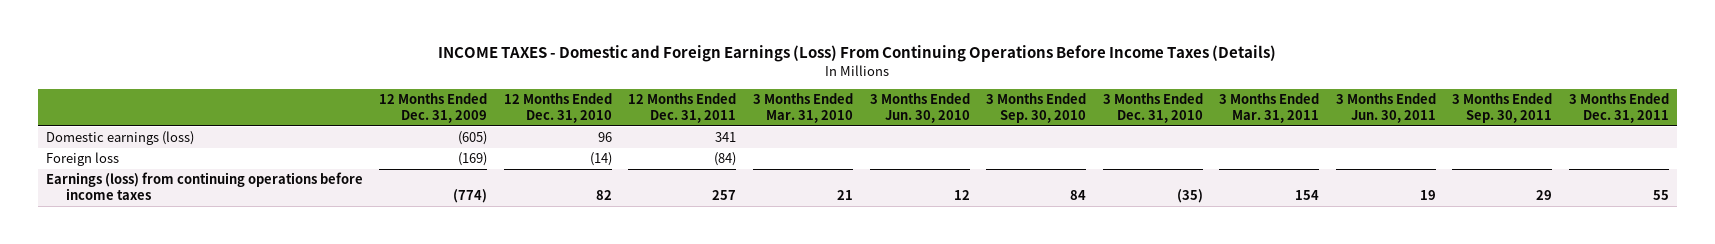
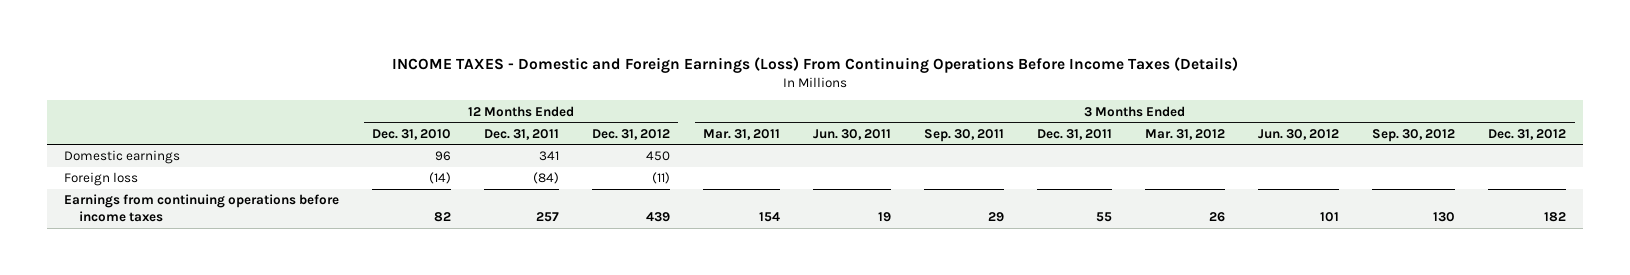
[379,93,488,124] 12 Months Ended Dec. 31, 2009 -> none
[753,93,854,124] 3 Months Ended Mar. 31, 2010 -> none
[869,93,970,124] 3 Months Ended Jun. 30, 2010 -> none
[986,93,1087,124] 3 Months Ended Sep. 30, 2010 -> none
[1102,93,1203,124] 3 Months Ended Dec. 31, 2010 -> none
none -> [592,128,671,140] Dec. 31, 2012
none -> [1145,128,1226,140] Mar. 31, 2012
none -> [1258,128,1340,140] Jun. 30, 2012
none -> [1372,128,1456,142] Sep. 30, 2012
none -> [1488,128,1567,140] Dec. 31, 2012
[45,131,194,146] Domestic earnings (loss) -> [63,150,180,165] Domestic earnings
[45,172,363,201] Earnings (loss) from continuing operations before income taxes -> [63,194,339,222] Earnings from continuing operations before income taxes

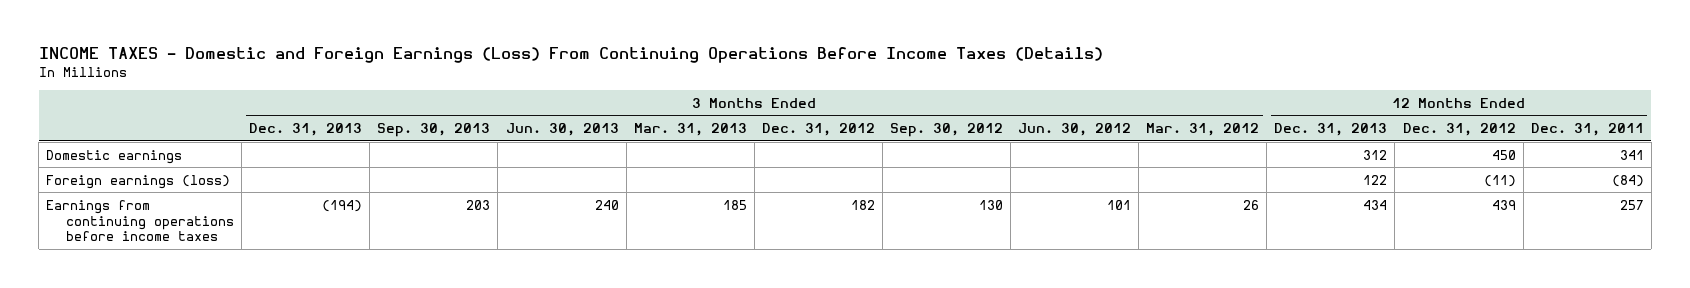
[372,128,452,140] Dec. 31, 2010 -> none
[703,128,781,140] Mar. 31, 2011 -> none
[813,128,892,140] Jun. 30, 2011 -> none
[924,128,1005,142] Sep. 30, 2011 -> none
[1037,128,1113,140] Dec. 31, 2011 -> none
none -> [249,123,363,137] Dec. 31, 2013
none -> [377,123,491,138] Sep. 30, 2013
none -> [505,123,619,137] Jun. 30, 2013
none -> [633,123,747,137] Mar. 31, 2013
none -> [1274,123,1388,137] Dec. 31, 2013
[63,172,138,187] Foreign loss -> [46,174,231,189] Foreign earnings (loss)

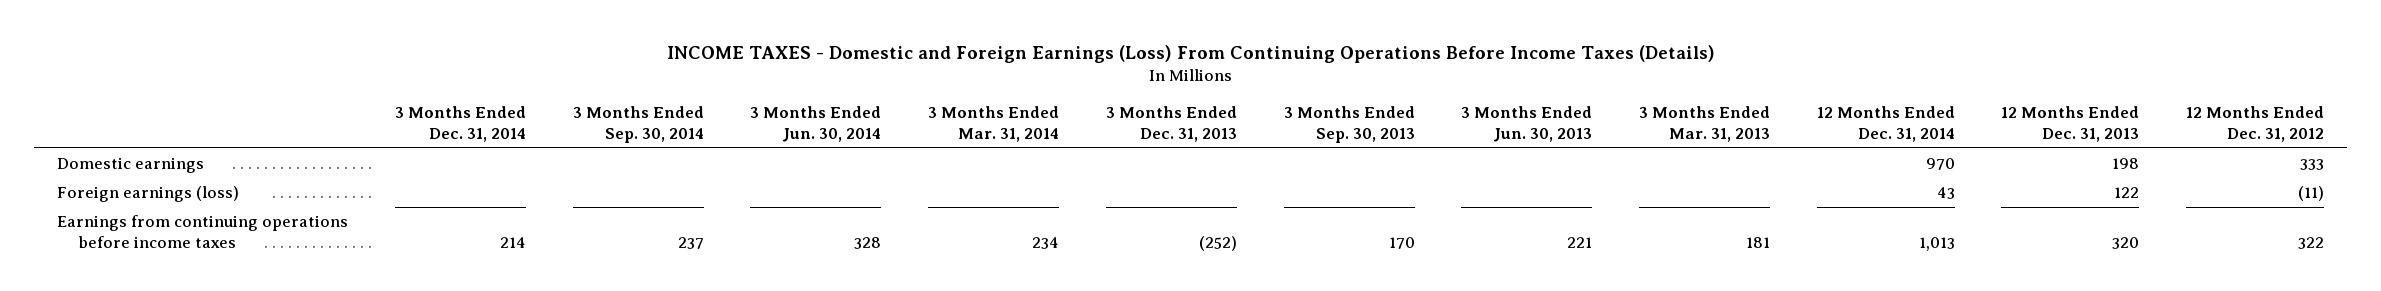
[761,123,875,137] Dec. 31, 2012 -> none
[889,123,1003,138] Sep. 30, 2012 -> none
[1018,123,1132,137] Jun. 30, 2012 -> none
[1146,123,1260,137] Mar. 31, 2012 -> none
[1530,123,1644,137] Dec. 31, 2011 -> none
none -> [395,105,527,142] 3 Months Ended Dec. 31, 2014
none -> [572,105,704,143] 3 Months Ended Sep. 30, 2014
none -> [750,105,882,142] 3 Months Ended Jun. 30, 2014
none -> [928,105,1060,142] 3 Months Ended Mar. 31, 2014
none -> [1816,105,1955,142] 12 Months Ended Dec. 31, 2014
[1363,149,1388,160] 312 -> [2112,158,2140,170] 198
[1491,149,1516,160] 450 -> [2300,159,2325,171] 333
[322,199,363,212] (194) -> [1198,236,1237,252] (252)
[466,199,491,210] 203 -> [1388,237,1415,250] 170
[594,199,619,210] 240 -> [1567,237,1593,249] 221
[722,199,747,210] 185 -> [1745,237,1770,249] 181
[1363,199,1388,210] 434 -> [2112,237,2140,250] 320
[1491,199,1516,210] 439 -> [2298,237,2325,250] 322

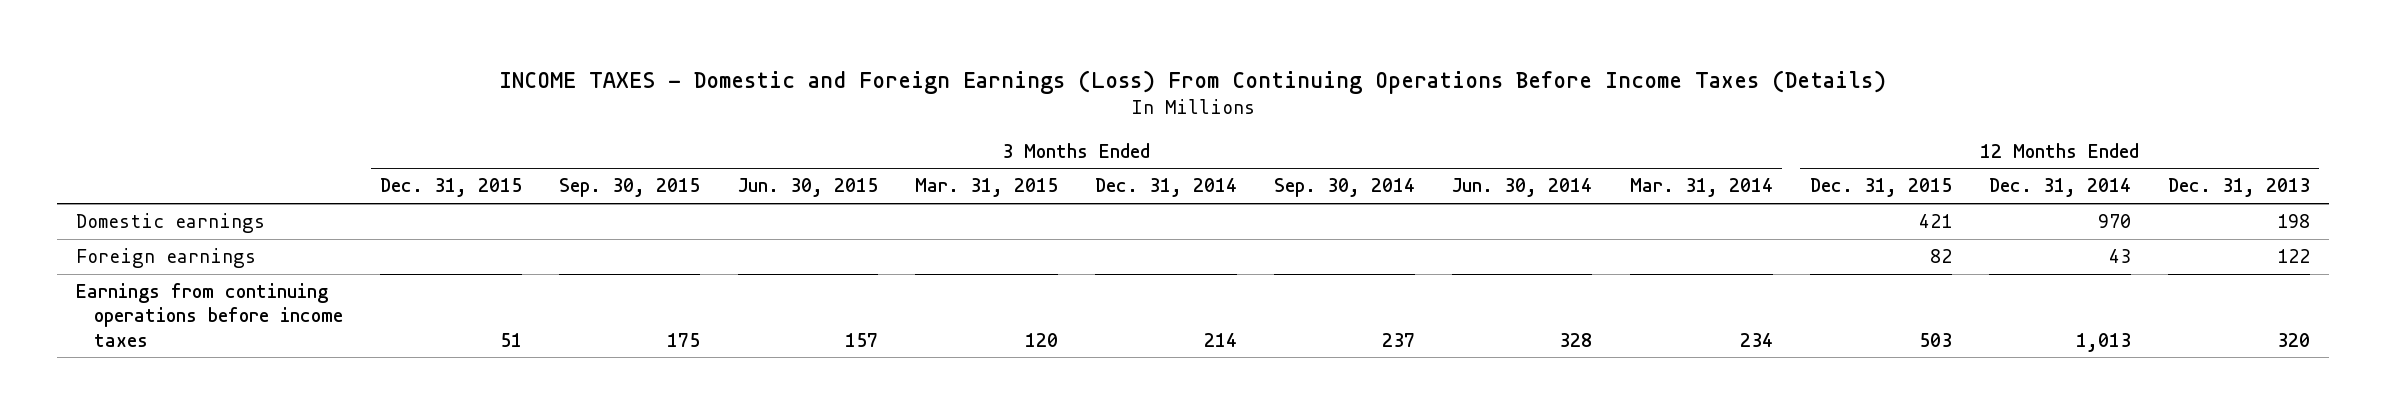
[1105,105,1237,142] 3 Months Ended Dec. 31, 2013 -> none
[1283,105,1415,143] 3 Months Ended Sep. 30, 2013 -> none
[1461,105,1593,142] 3 Months Ended Jun. 30, 2013 -> none
[1638,105,1770,142] 3 Months Ended Mar. 31, 2013 -> none
[2186,105,2325,142] 12 Months Ended Dec. 31, 2012 -> none
none -> [380,178,523,198] Dec. 31, 2015
none -> [559,178,701,198] Sep. 30, 2015
none -> [737,178,878,198] Jun. 30, 2015
none -> [914,178,1058,198] Mar. 31, 2015
none -> [1809,178,1952,198] Dec. 31, 2015
[57,186,240,203] Foreign earnings (loss) -> [75,248,256,269] Foreign earnings

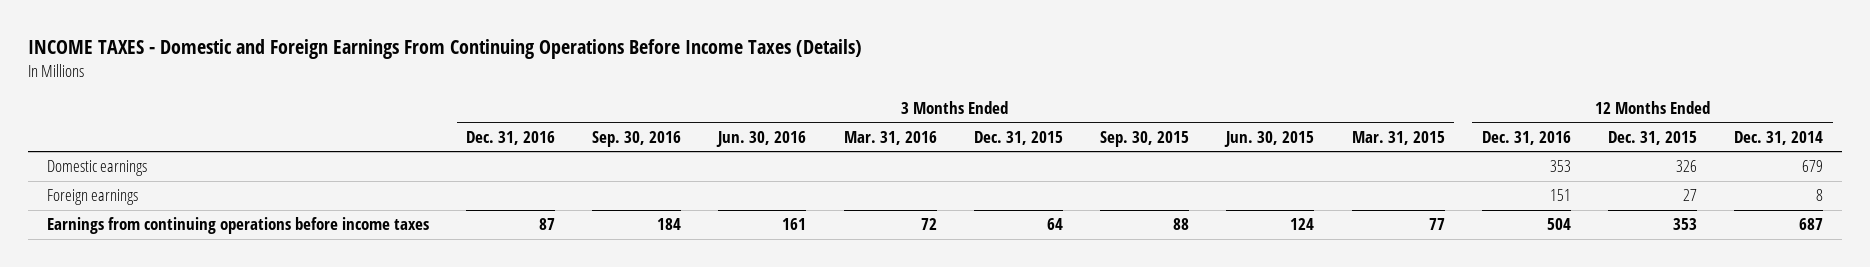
[498,69,1886,94] INCOME TAXES - Domestic and Foreign Earnings (Loss) From Continuing Operations Before Income Taxes (Details) -> [28,39,863,60] INCOME TAXES - Domestic and Foreign Earnings From Continuing Operations Before Income Taxes (Details)
[1094,178,1237,198] Dec. 31, 2014 -> none
[1274,178,1416,198] Sep. 30, 2014 -> none
[1452,178,1593,198] Jun. 30, 2014 -> none
[1629,178,1773,198] Mar. 31, 2014 -> none
[2168,178,2311,198] Dec. 31, 2013 -> none
none -> [465,130,555,145] Dec. 31, 2016
none -> [592,130,682,147] Sep. 30, 2016
none -> [716,130,807,147] Jun. 30, 2016
none -> [843,130,937,145] Mar. 31, 2016
none -> [1481,130,1571,145] Dec. 31, 2016
[1918,214,1952,229] 421 -> [1676,160,1698,173] 326
[2097,214,2131,229] 970 -> [1802,160,1824,173] 679
[1929,249,1952,264] 82 -> [1683,189,1698,202] 27
[2108,249,2131,264] 43 -> [1816,189,1824,202] 8
[500,332,523,347] 51 -> [1046,218,1063,231] 64
[667,332,701,347] 175 -> [1173,218,1190,231] 88
[844,332,878,347] 157 -> [1290,218,1315,231] 124
[1024,332,1058,347] 120 -> [1428,218,1445,231] 77
[1918,332,1952,347] 503 -> [1673,218,1698,231] 353
[2075,332,2131,352] 1,013 -> [1799,218,1824,231] 687

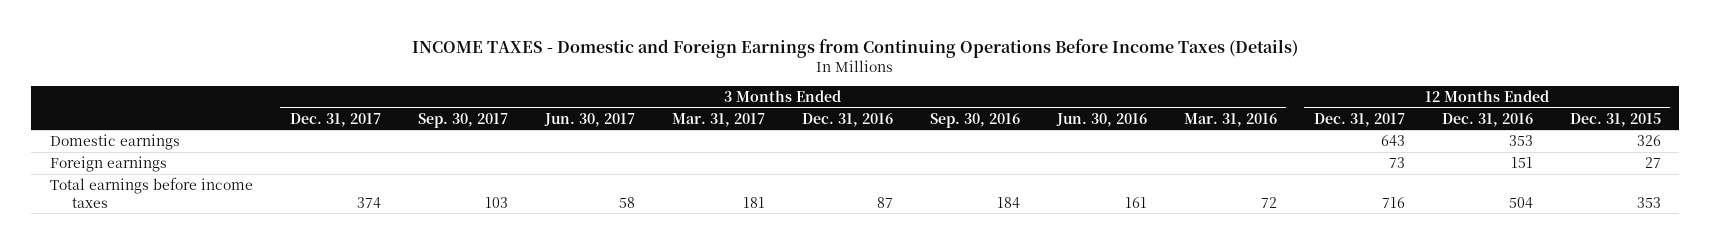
[28,39,863,60] INCOME TAXES - Domestic and Foreign Earnings From Continuing Operations Before Income Taxes (Details) -> [412,39,1299,59] INCOME TAXES - Domestic and Foreign Earnings from Continuing Operations Before Income Taxes (Details)
[973,130,1063,145] Dec. 31, 2015 -> none
[1100,130,1190,147] Sep. 30, 2015 -> none
[1224,130,1315,147] Jun. 30, 2015 -> none
[1351,130,1445,145] Mar. 31, 2015 -> none
[1734,130,1824,145] Dec. 31, 2014 -> none
none -> [289,112,381,127] Dec. 31, 2017
none -> [417,112,508,128] Sep. 30, 2017
none -> [543,112,635,127] Jun. 30, 2017
none -> [671,112,765,127] Mar. 31, 2017
none -> [1313,112,1405,127] Dec. 31, 2017
[46,217,429,235] Earnings from continuing operations before income taxes -> [49,176,253,208] Total earnings before income taxes

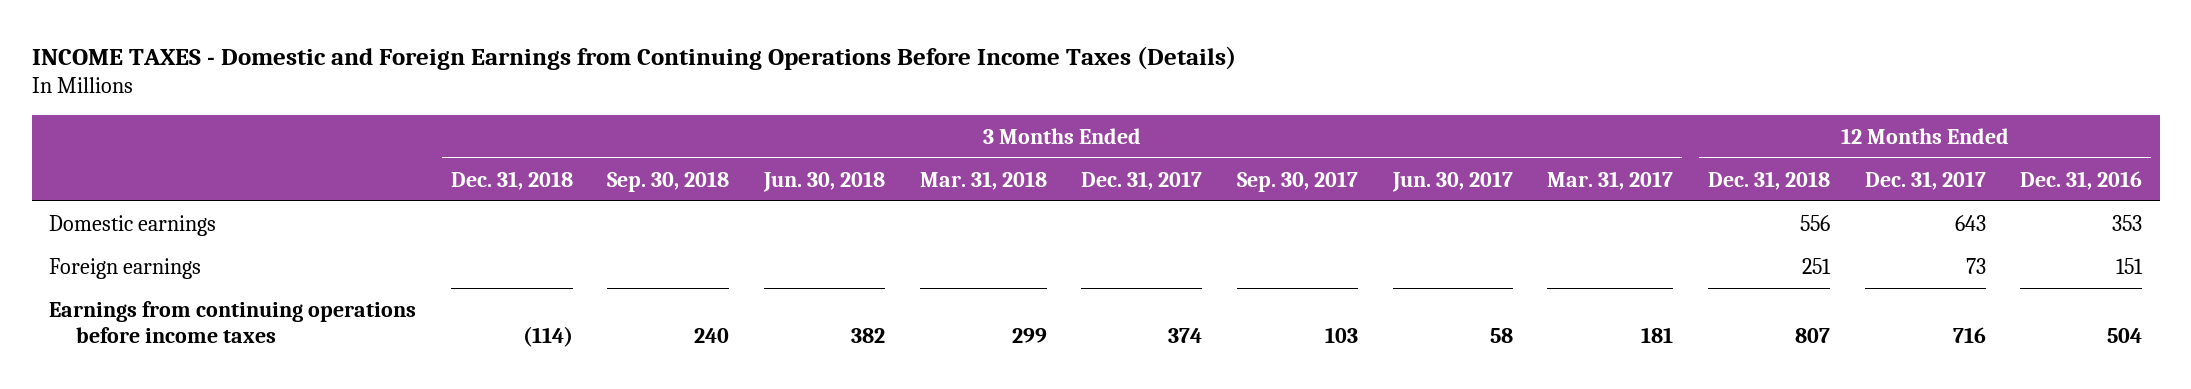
[801,112,893,127] Dec. 31, 2016 -> none
[929,112,1020,128] Sep. 30, 2016 -> none
[1055,112,1147,127] Jun. 30, 2016 -> none
[1183,112,1277,127] Mar. 31, 2016 -> none
[1569,112,1661,127] Dec. 31, 2015 -> none
none -> [450,170,573,190] Dec. 31, 2018
none -> [607,170,730,192] Sep. 30, 2018
none -> [762,170,885,192] Jun. 30, 2018
none -> [919,170,1047,190] Mar. 31, 2018
none -> [1707,170,1830,190] Dec. 31, 2018
[49,176,253,208] Total earnings before income taxes -> [48,300,416,344] Earnings from continuing operations before income taxes

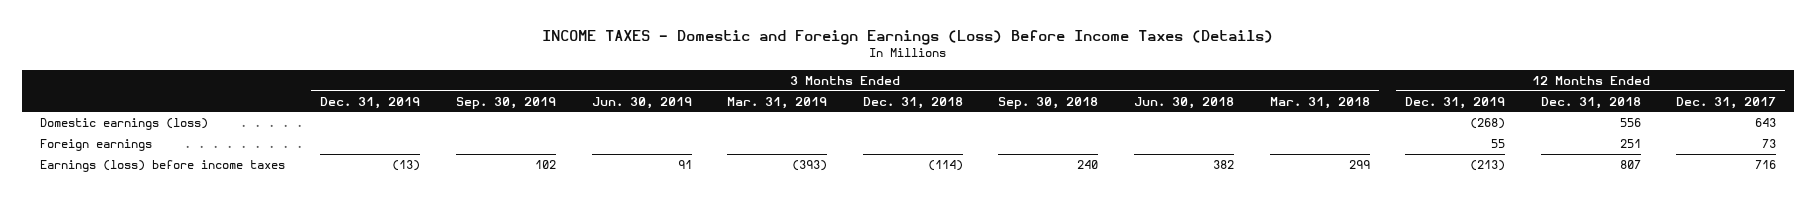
[31,45,1236,70] INCOME TAXES - Domestic and Foreign Earnings from Continuing Operations Before Income Taxes (Details) -> [542,29,1274,45] INCOME TAXES - Domestic and Foreign Earnings (Loss) Before Income Taxes (Details)
[1081,170,1203,190] Dec. 31, 2017 -> none
[1236,170,1358,192] Sep. 30, 2017 -> none
[1391,170,1513,192] Jun. 30, 2017 -> none
[1547,170,1674,190] Mar. 31, 2017 -> none
[2020,170,2143,190] Dec. 31, 2016 -> none
none -> [320,96,421,109] Dec. 31, 2019
none -> [455,96,556,109] Sep. 30, 2019
none -> [591,96,692,109] Jun. 30, 2019
none -> [727,96,828,109] Mar. 31, 2019
none -> [1405,96,1506,109] Dec. 31, 2019
[48,214,216,236] Domestic earnings -> [39,118,208,131] Domestic earnings (loss)
[48,300,416,344] Earnings from continuing operations before income taxes -> [39,160,285,173] Earnings (loss) before income taxes

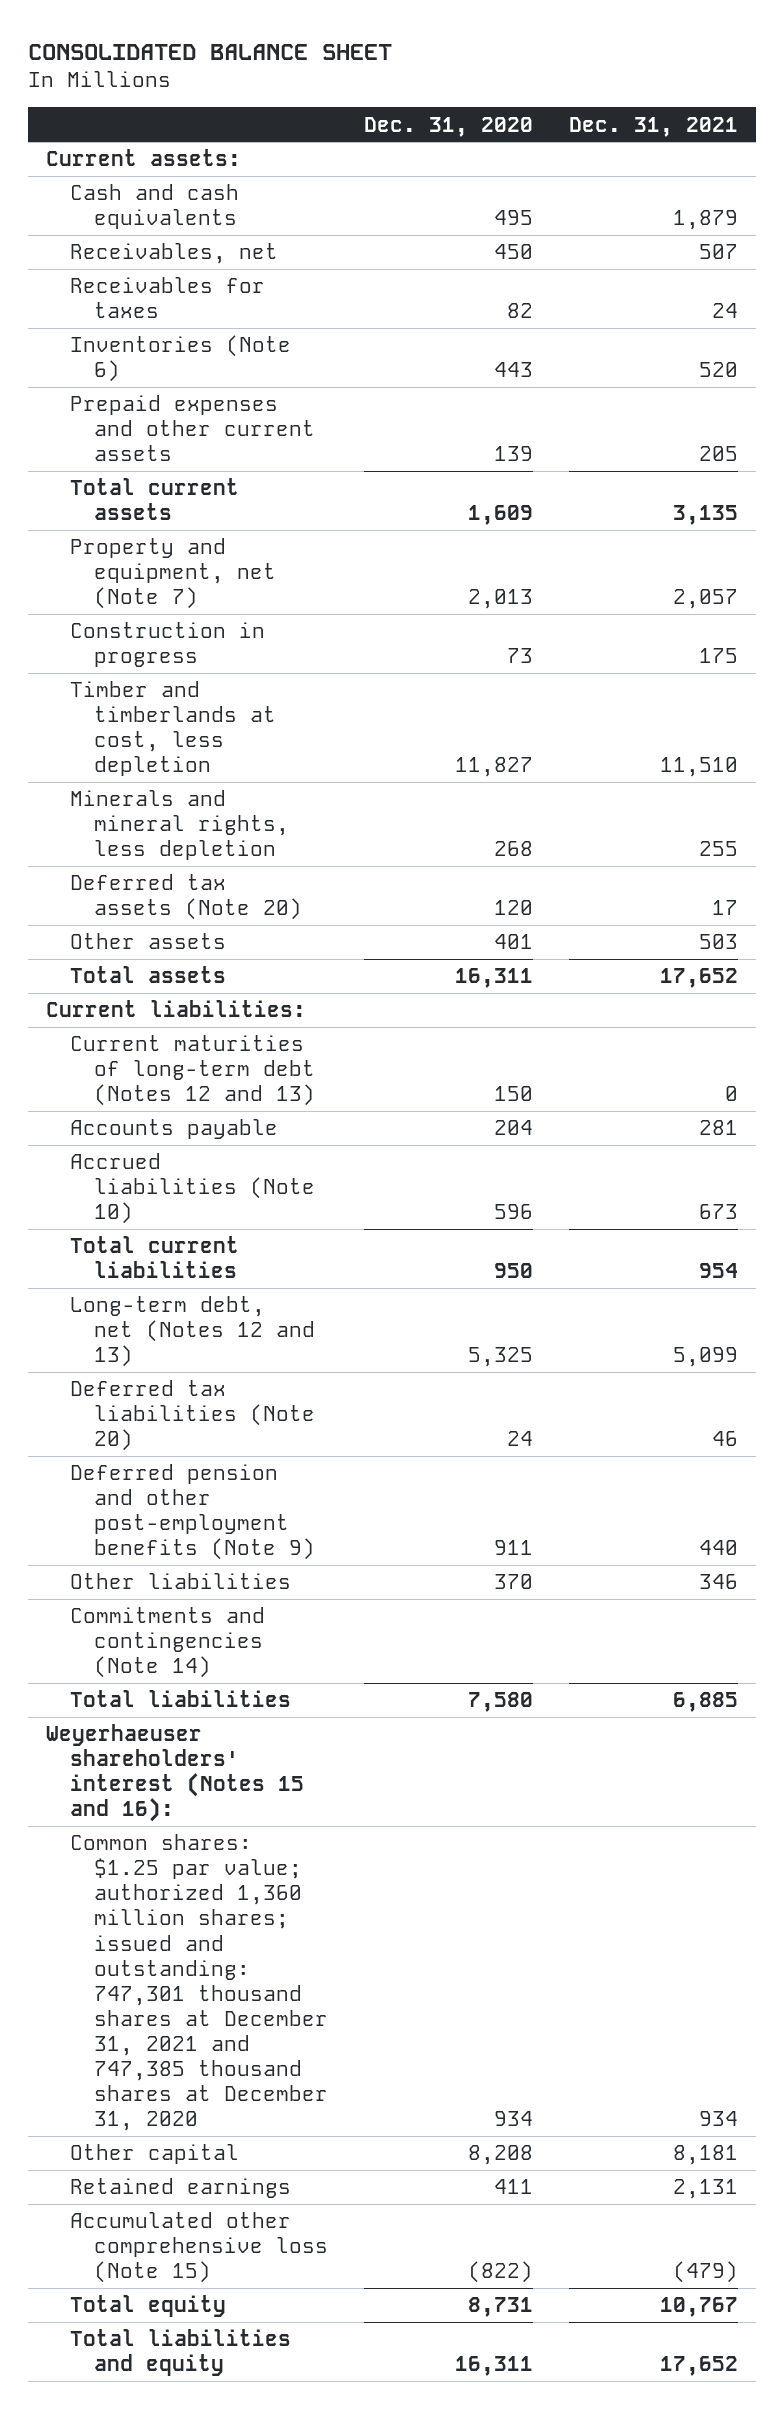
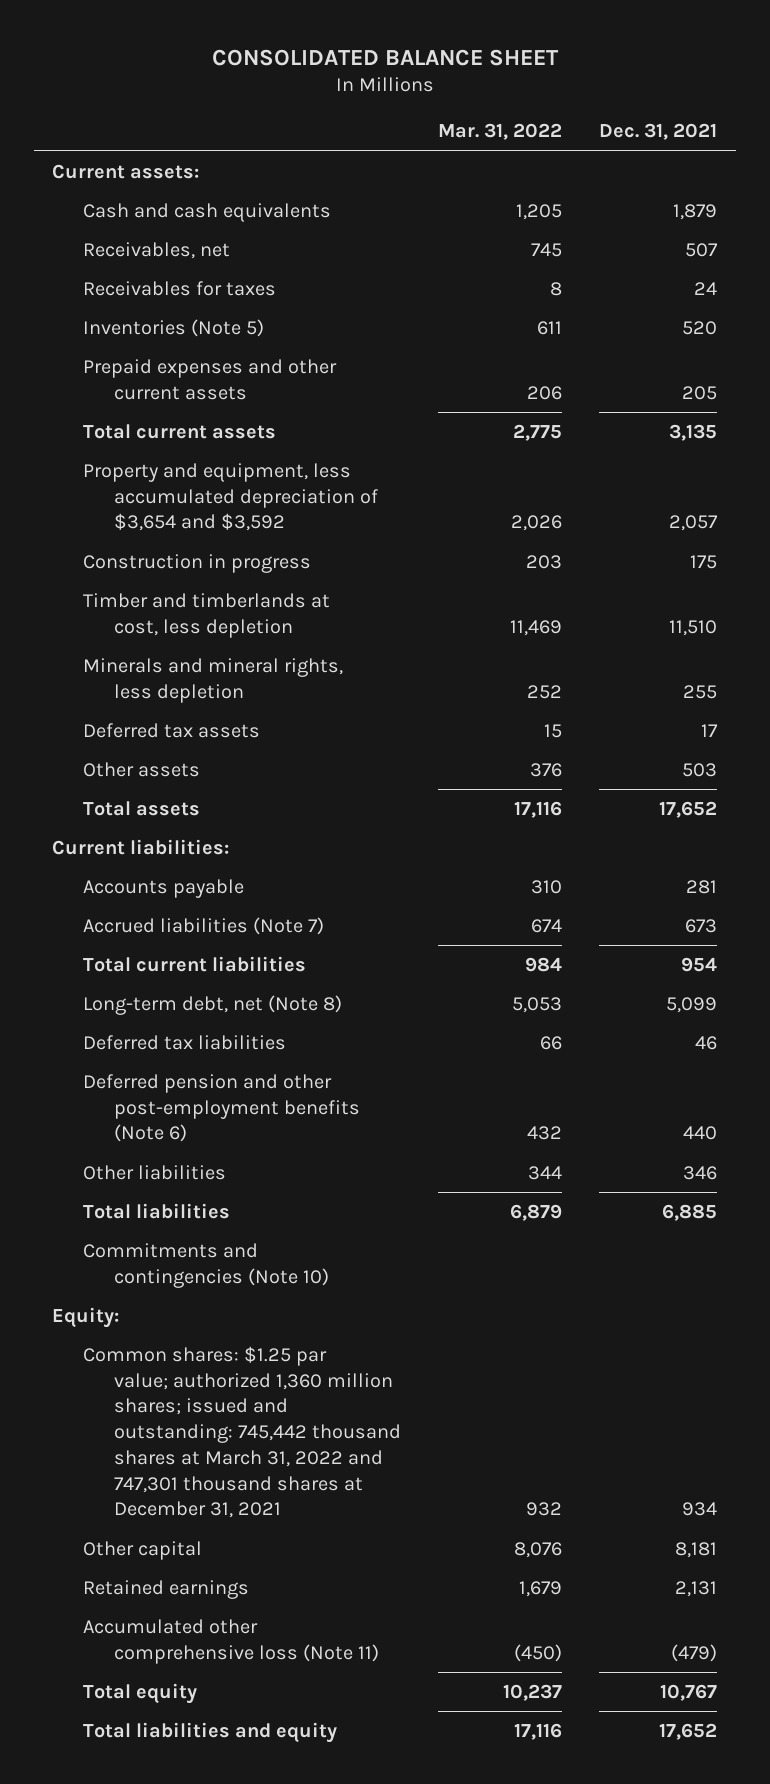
[364,116,534,137] Dec. 31, 2020 -> none
none -> [438,123,563,141] Mar. 31, 2022
[70,335,292,383] Inventories (Note 6) -> [83,318,265,337] Inventories (Note 5)
[70,538,277,610] Property and equipment, net (Note 7) -> [83,462,379,532] Property and equipment, less accumulated depreciation of $3,654 and $3,592
[70,874,303,921] Deferred tax assets (Note 20) -> [83,722,261,738] Deferred tax assets
[70,1035,316,1107] Current maturities of long-term debt (Notes 12 and 13) -> none
[70,1153,316,1225] Accrued liabilities (Note 10) -> [83,916,325,935] Accrued liabilities (Note 7)
[70,1296,316,1368] Long-term debt, net (Notes 12 and 13) -> [83,994,343,1015] Long-term debt, net (Note 8)
[70,1380,316,1452] Deferred tax liabilities (Note 20) -> [83,1034,287,1050] Deferred tax liabilities
[70,1464,316,1561] Deferred pension and other post-employment benefits (Note 9) -> [83,1073,361,1143] Deferred pension and other post-employment benefits (Note 6)
[70,1607,266,1679] Commitments and contingencies (Note 14) -> none
none -> [83,1242,330,1288] Commitments and contingencies (Note 10)
[45,1724,305,1823] Weyerhaeuser shareholders' interest (Notes 15 and 16): -> [52,1306,120,1328] Equity:
[70,1834,329,2132] Common shares: $1.25 par value; authorized 1,360 million shares; issued and outstanding: 747,301 thousand shares at December 31, 2021 and 747,385 thousand shares at December 31, 2020 -> [83,1345,402,1519] Common shares: $1.25 par value; authorized 1,360 million shares; issued and outstanding: 745,442 thousand shares at March 31, 2022 and 747,301 thousand shares at December 31, 2021
[70,2212,329,2284] Accumulated other comprehensive loss (Note 15) -> [83,1618,380,1664] Accumulated other comprehensive loss (Note 11)

